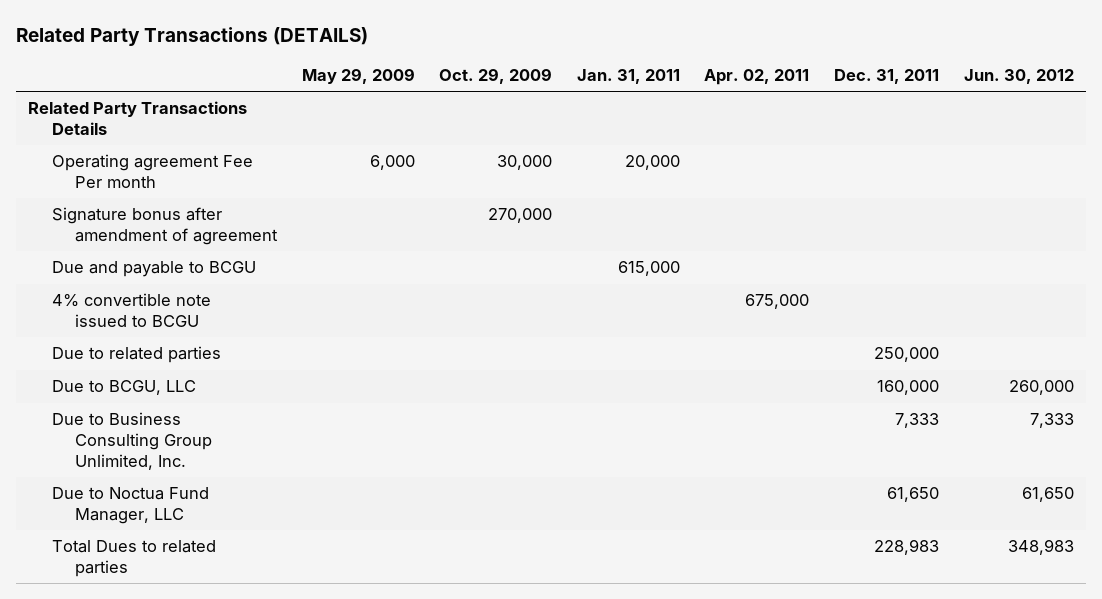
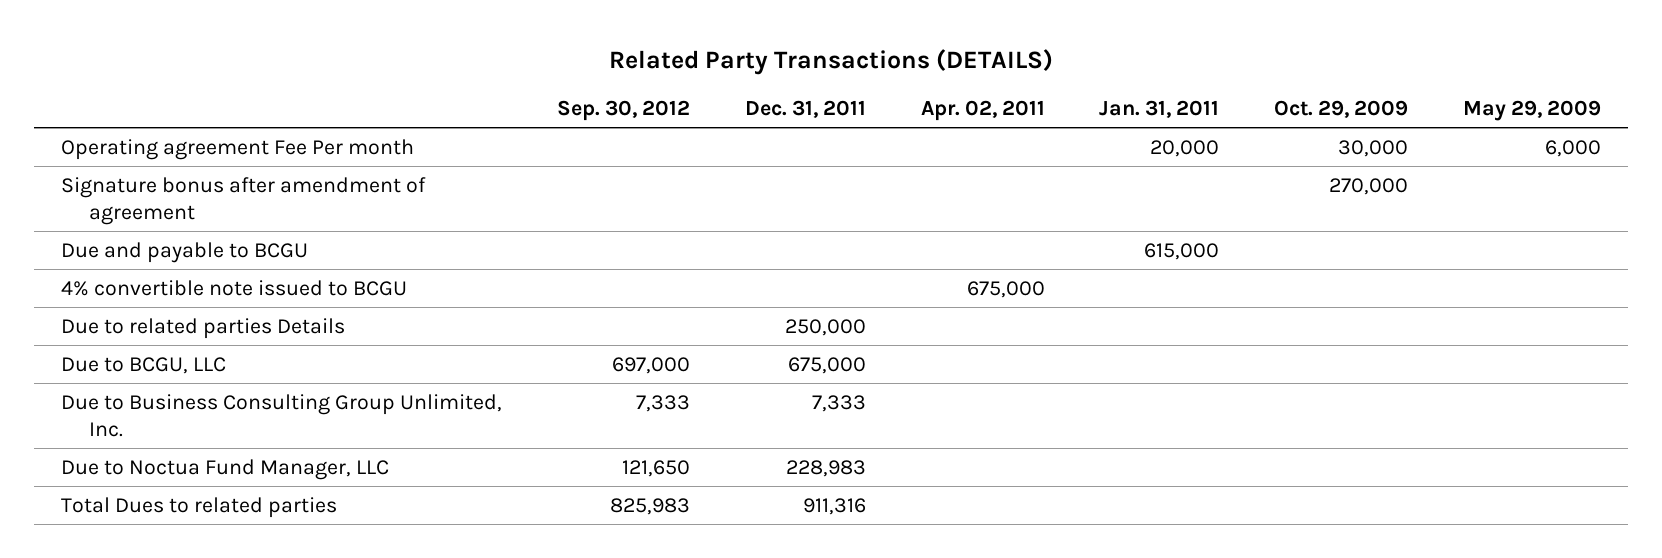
[963,68,1074,84] Jun. 30, 2012 -> none
none -> [556,100,690,122] Sep. 30, 2012
[28,101,248,135] Related Party Transactions Details -> none
[51,346,221,364] Due to related parties -> [61,317,346,339] Due to related parties Details
[877,380,940,396] 160,000 -> [787,356,866,374] 675,000
[887,487,940,503] 61,650 -> [785,459,866,477] 228,983
[874,539,940,556] 228,983 -> [802,497,866,515] 911,316

